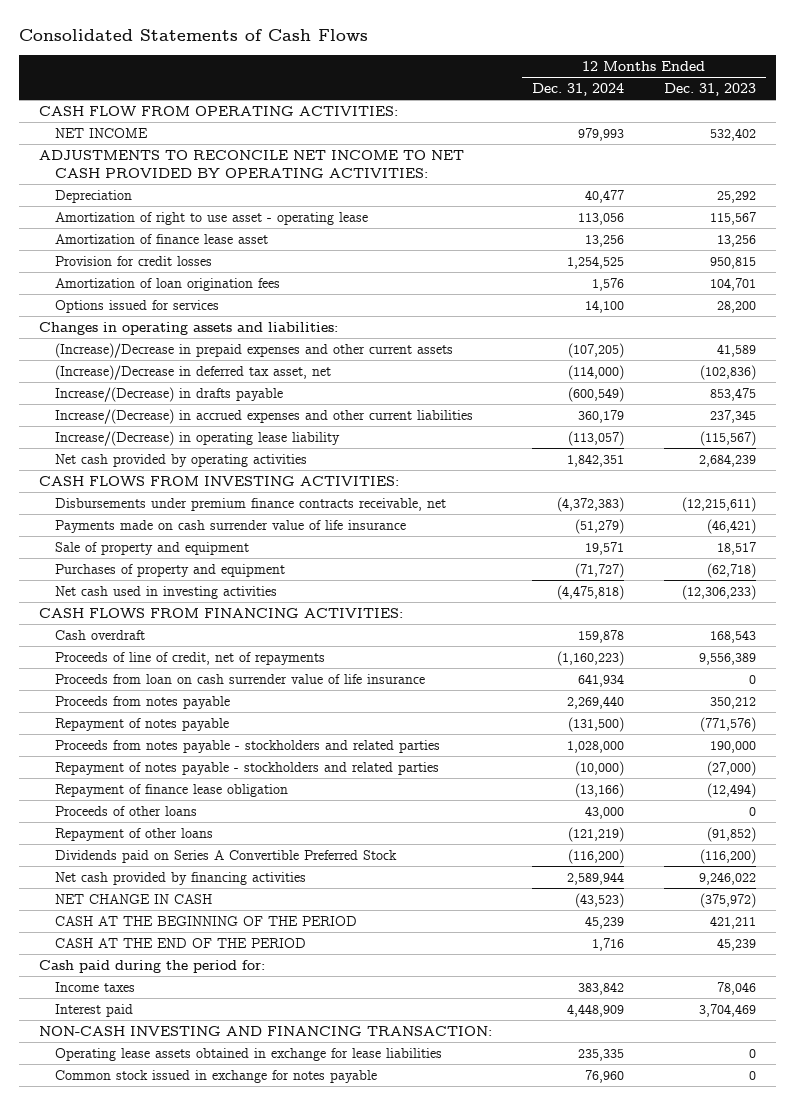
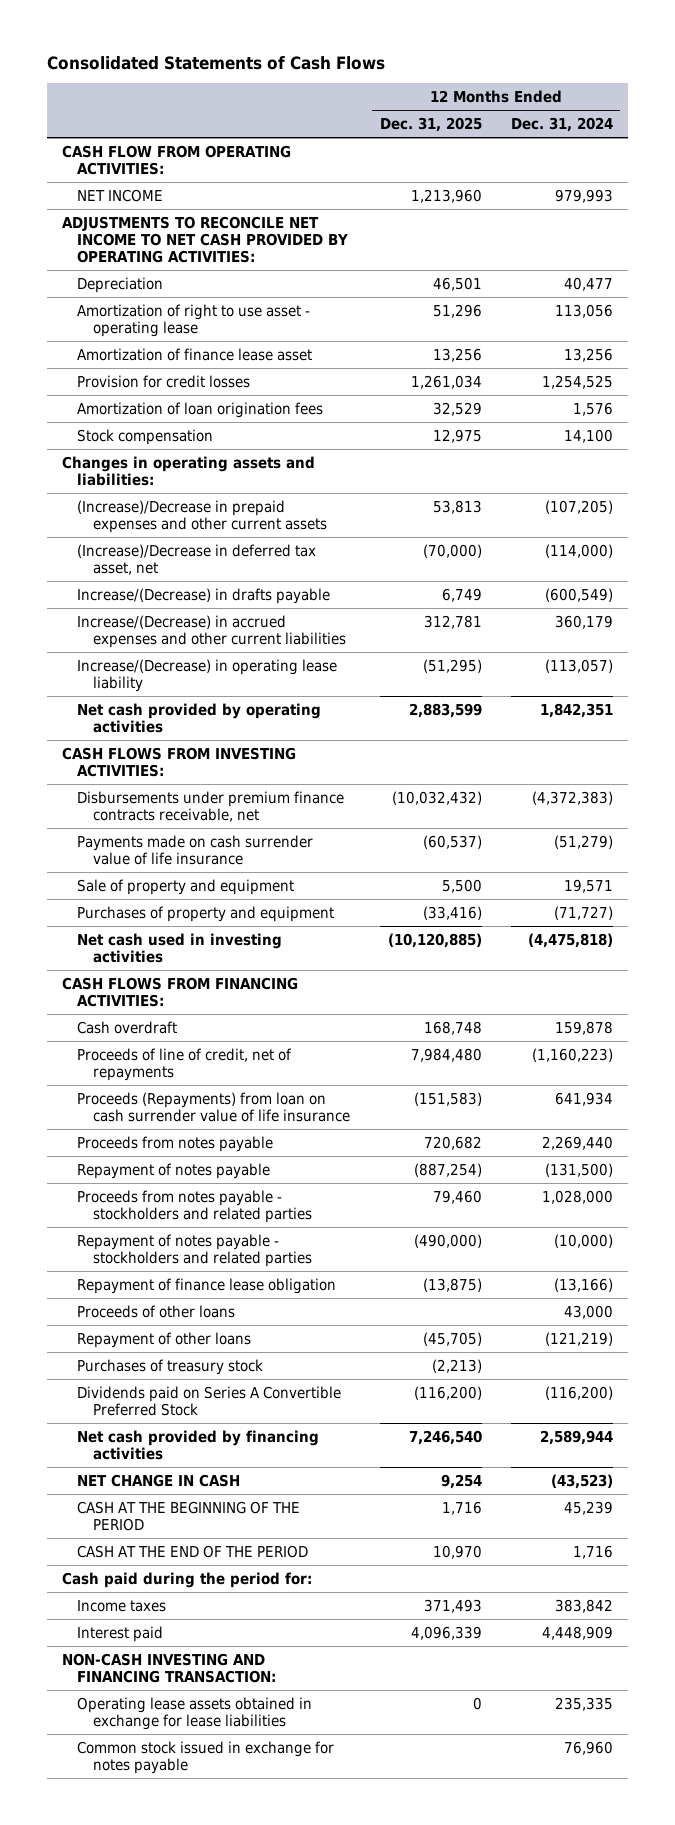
[663,83,756,97] Dec. 31, 2023 -> none
none -> [379,116,482,132] Dec. 31, 2025
[54,299,219,313] Options issued for services -> [77,428,214,445] Stock compensation
[54,673,425,684] Proceeds from loan on cash surrender value of life insurance -> [77,1091,350,1122] Proceeds (Repayments) from loan on cash surrender value of life insurance
none -> [77,1358,264,1375] Purchases of treasury stock

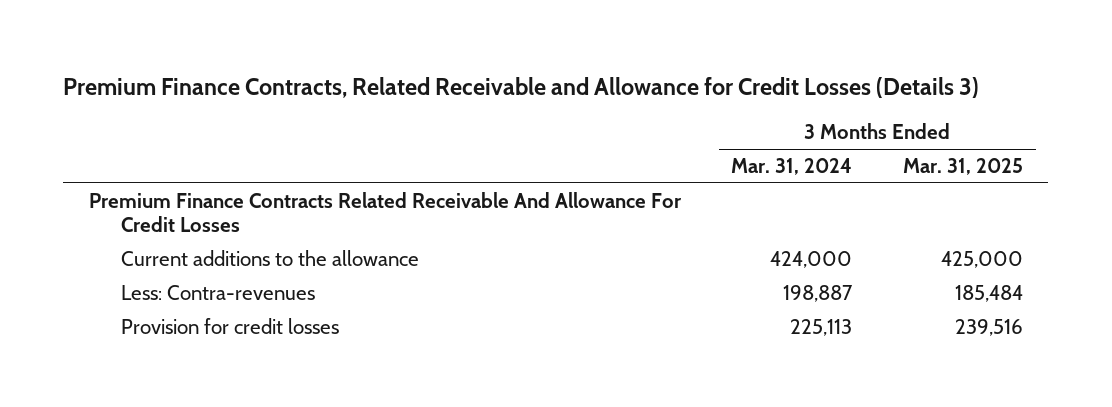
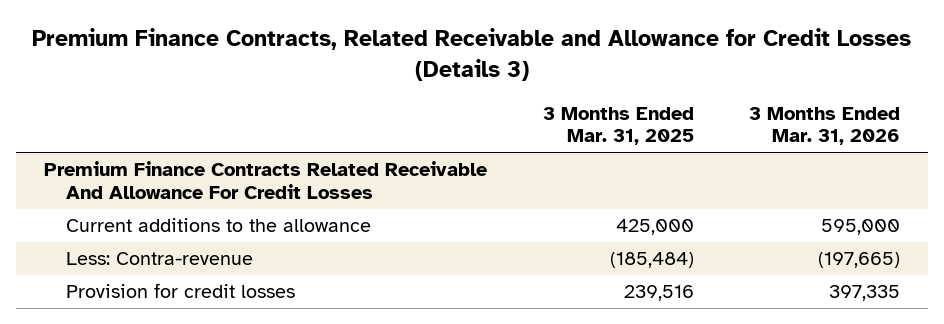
[731,158,853,176] Mar. 31, 2024 -> none
none -> [749,106,901,146] 3 Months Ended Mar. 31, 2026
[121,284,316,300] Less: Contra-revenues -> [65,252,253,266] Less: Contra-revenue
[954,284,1023,302] 185,484 -> [609,252,694,269] (185,484)

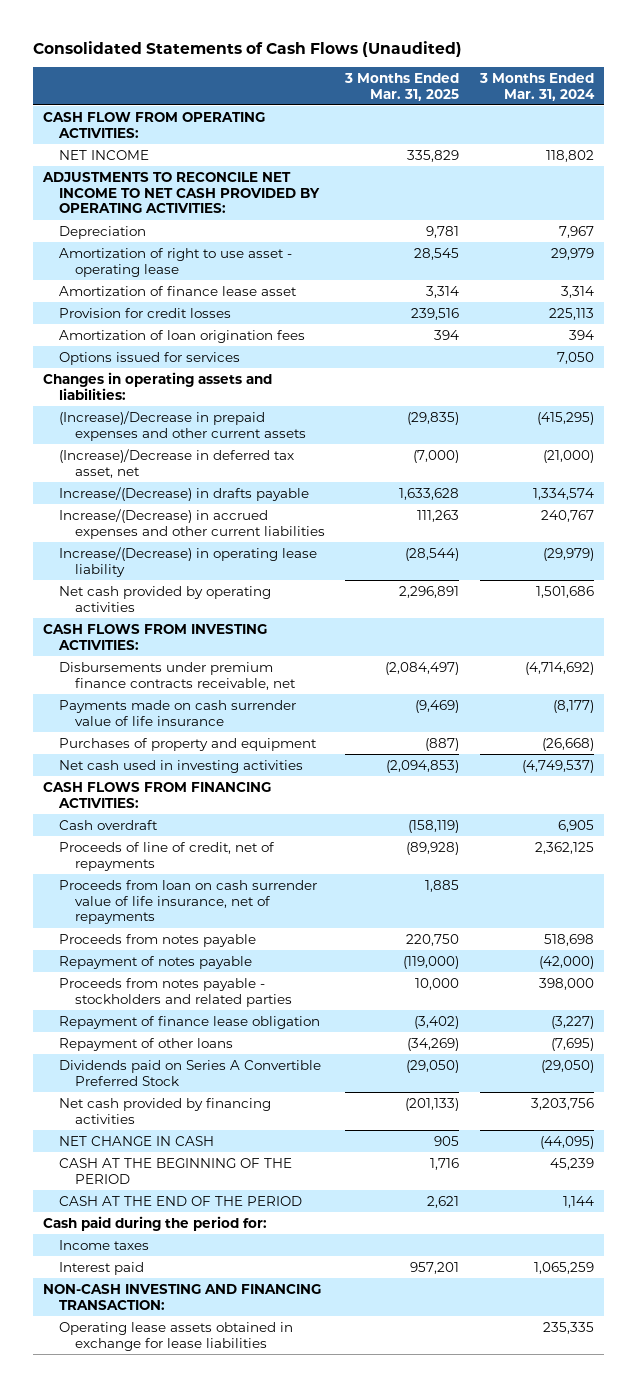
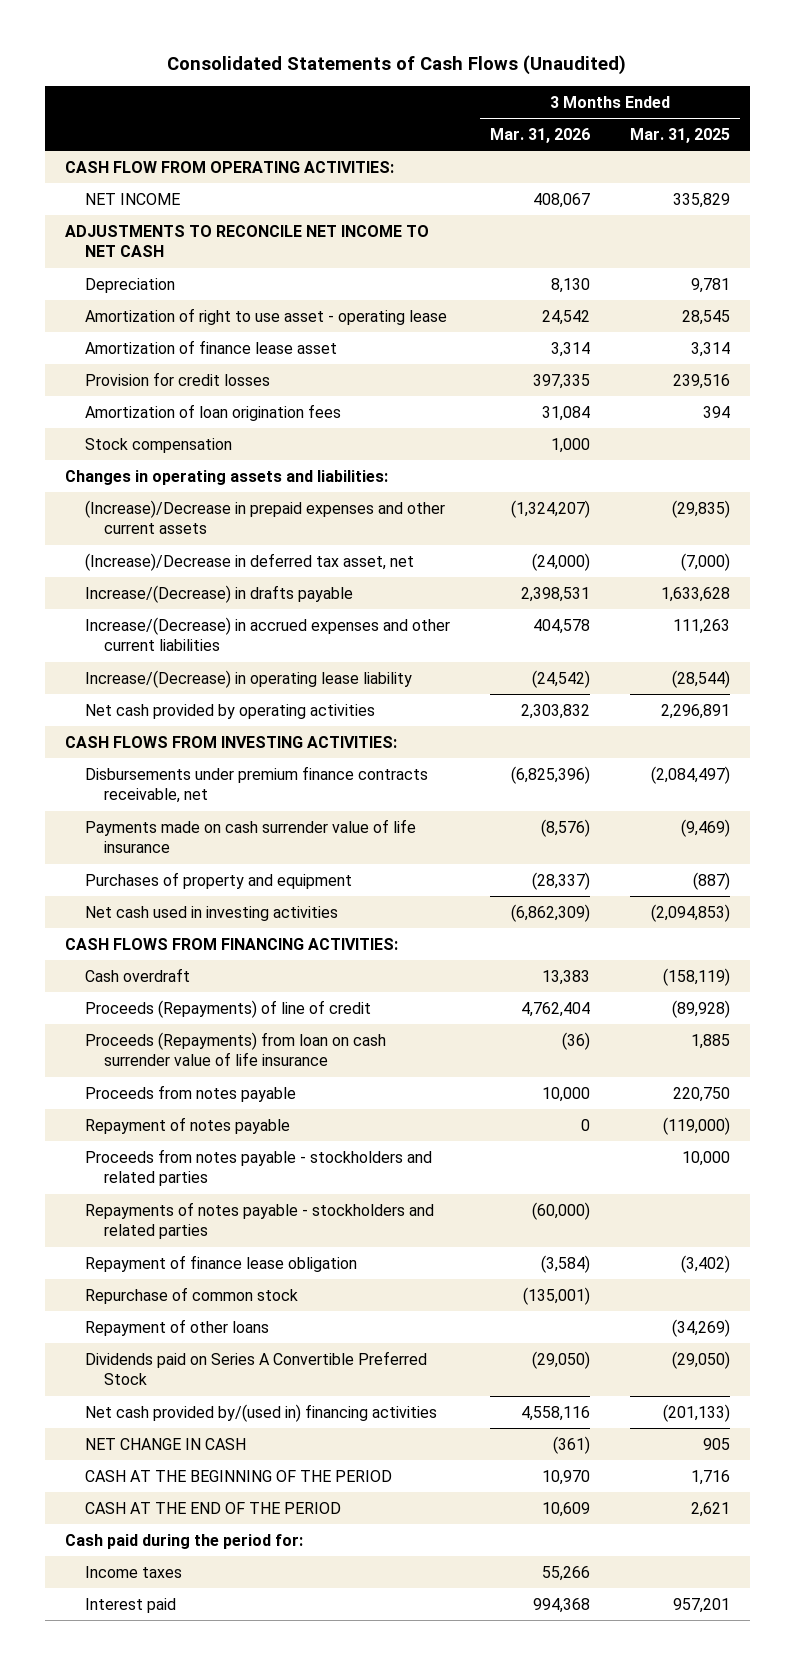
[479,72,596,101] 3 Months Ended Mar. 31, 2024 -> none
none -> [489,127,590,143] Mar. 31, 2026
[42,171,321,214] ADJUSTMENTS TO RECONCILE NET INCOME TO NET CASH PROVIDED BY OPERATING ACTIVITIES: -> [64,224,429,258] ADJUSTMENTS TO RECONCILE NET INCOME TO NET CASH
[59,351,241,365] Options issued for services -> none
none -> [84,437,232,453] Stock compensation
[59,841,276,871] Proceeds of line of credit, net of repayments -> [84,999,371,1018] Proceeds (Repayments) of line of credit
[59,879,318,925] Proceeds from loan on cash surrender value of life insurance, net of repayments -> [84,1031,386,1067] Proceeds (Repayments) from loan on cash surrender value of life insurance
none -> [84,1201,434,1240] Repayments of notes payable - stockholders and related parties
none -> [84,1286,298,1304] Repurchase of common stock
[59,1097,272,1124] Net cash provided by financing activities -> [84,1403,437,1422] Net cash provided by/(used in) financing activities
[43,1283,322,1310] NON-CASH INVESTING AND FINANCING TRANSACTION: -> none
[59,1321,294,1351] Operating lease assets obtained in exchange for lease liabilities -> none

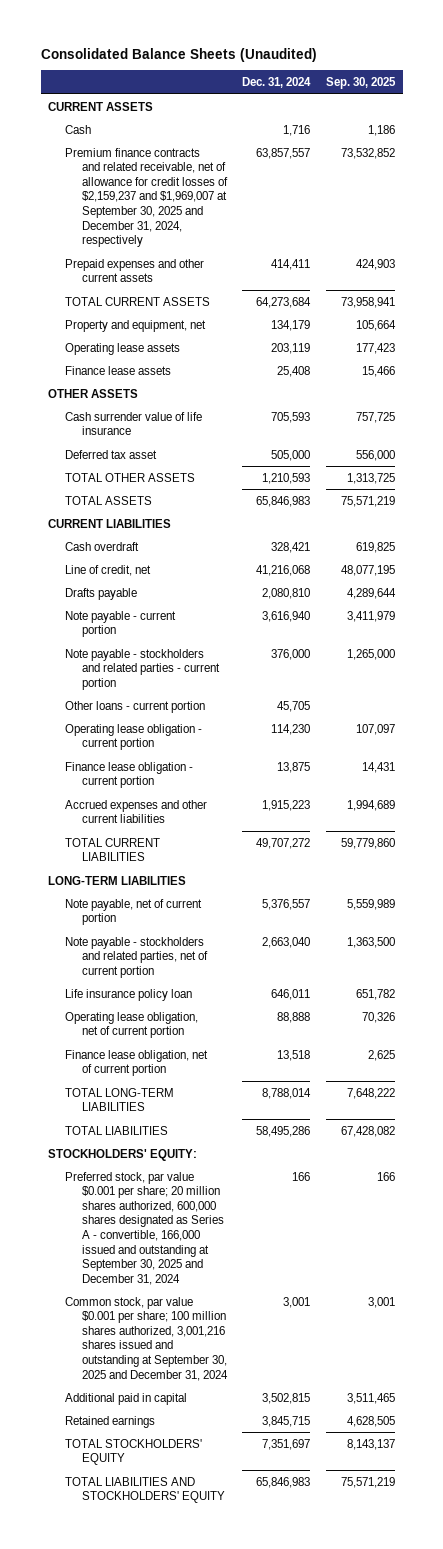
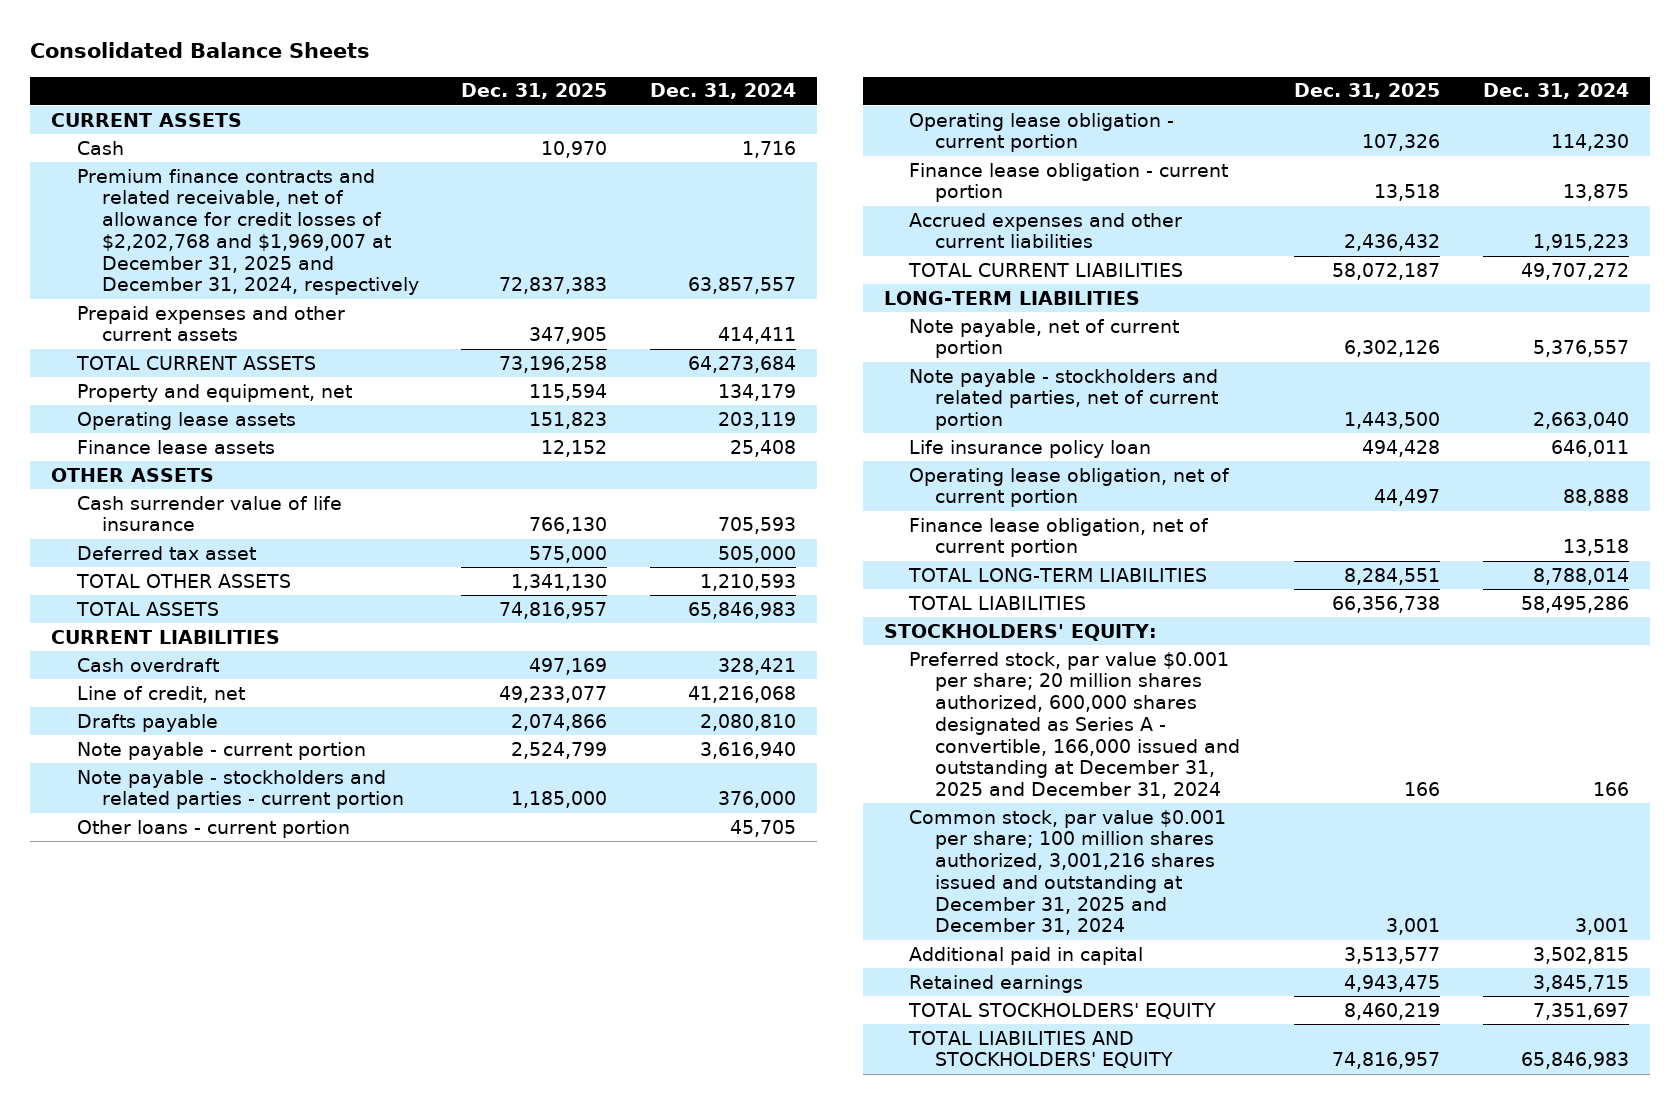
[40,47,317,62] Consolidated Balance Sheets (Unaudited) -> [30,42,371,59] Consolidated Balance Sheets
[325,76,396,89] Sep. 30, 2025 -> none
none -> [461,83,608,100] Dec. 31, 2025
[65,147,228,248] Premium finance contracts and related receivable, net of allowance for credit losses of $2,159,237 and $1,969,007 at September 30, 2025 and December 31, 2024, respectively -> [76,168,419,296] Premium finance contracts and related receivable, net of allowance for credit losses of $2,202,768 and $1,969,007 at December 31, 2025 and December 31, 2024, respectively
[65,1171,224,1285] Preferred stock, par value $0.001 per share; 20 million shares authorized, 600,000 shares designated as Series A - convertible, 166,000 issued and outstanding at September 30, 2025 and December 31, 2024 -> [909,651,1240,799] Preferred stock, par value $0.001 per share; 20 million shares authorized, 600,000 shares designated as Series A - convertible, 166,000 issued and outstanding at December 31, 2025 and December 31, 2024
[65,1296,228,1381] Common stock, par value $0.001 per share; 100 million shares authorized, 3,001,216 shares issued and outstanding at September 30, 2025 and December 31, 2024 -> [909,809,1227,936] Common stock, par value $0.001 per share; 100 million shares authorized, 3,001,216 shares issued and outstanding at December 31, 2025 and December 31, 2024

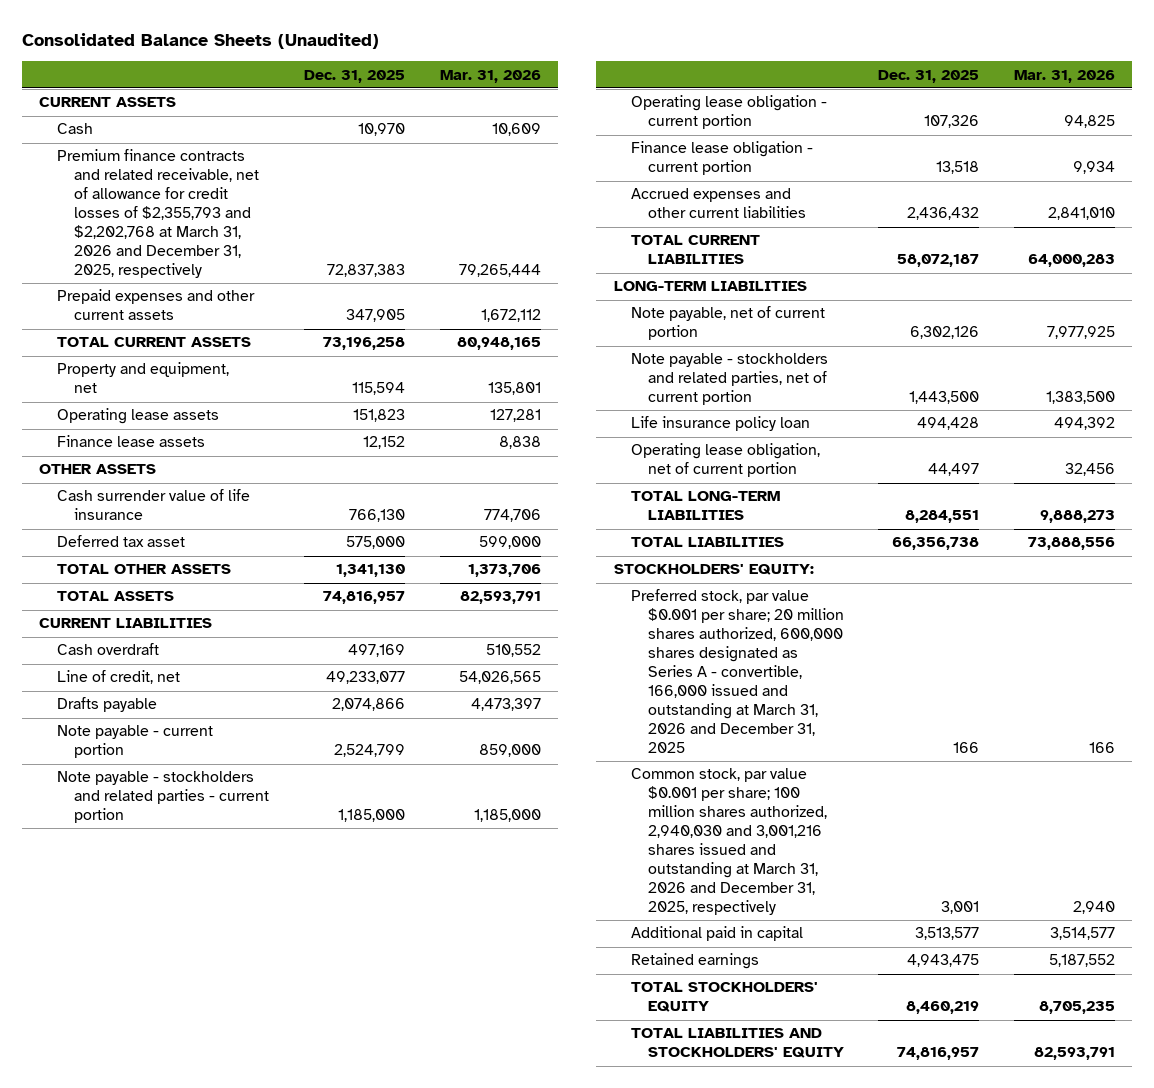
[30,42,371,59] Consolidated Balance Sheets -> [22,33,380,50] Consolidated Balance Sheets (Unaudited)
[649,83,796,100] Dec. 31, 2024 -> none
none -> [439,69,541,83] Mar. 31, 2026
[76,168,419,296] Premium finance contracts and related receivable, net of allowance for credit losses of $2,202,768 and $1,969,007 at December 31, 2025 and December 31, 2024, respectively -> [56,149,259,279] Premium finance contracts and related receivable, net of allowance for credit losses of $2,355,793 and $2,202,768 at March 31, 2026 and December 31, 2025, respectively
[76,819,350,838] Other loans - current portion -> none
[909,517,1210,558] Finance lease obligation, net of current portion -> none
[909,651,1240,799] Preferred stock, par value $0.001 per share; 20 million shares authorized, 600,000 shares designated as Series A - convertible, 166,000 issued and outstanding at December 31, 2025 and December 31, 2024 -> [630,589,844,754] Preferred stock, par value $0.001 per share; 20 million shares authorized, 600,000 shares designated as Series A - convertible, 166,000 issued and outstanding at March 31, 2026 and December 31, 2025
[909,809,1227,936] Common stock, par value $0.001 per share; 100 million shares authorized, 3,001,216 shares issued and outstanding at December 31, 2025 and December 31, 2024 -> [630,768,827,916] Common stock, par value $0.001 per share; 100 million shares authorized, 2,940,030 and 3,001,216 shares issued and outstanding at March 31, 2026 and December 31, 2025, respectively

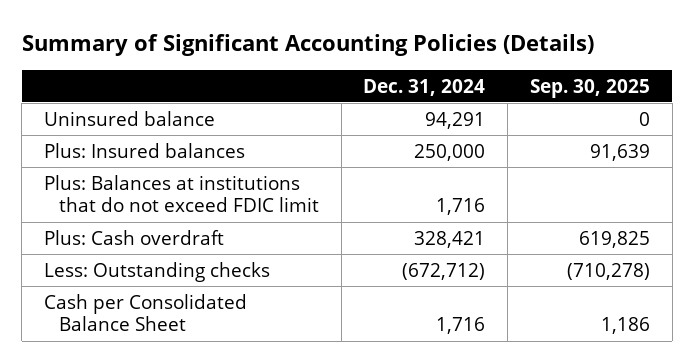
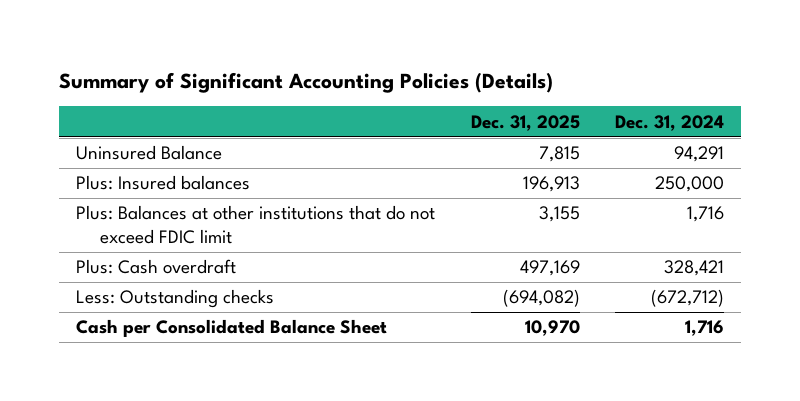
[529,78,650,98] Sep. 30, 2025 -> none
none -> [470,114,580,131] Dec. 31, 2025
[44,110,216,126] Uninsured balance -> [76,145,223,161] Uninsured Balance
[44,174,319,213] Plus: Balances at institutions that do not exceed FDIC limit -> [76,205,436,244] Plus: Balances at other institutions that do not exceed FDIC limit

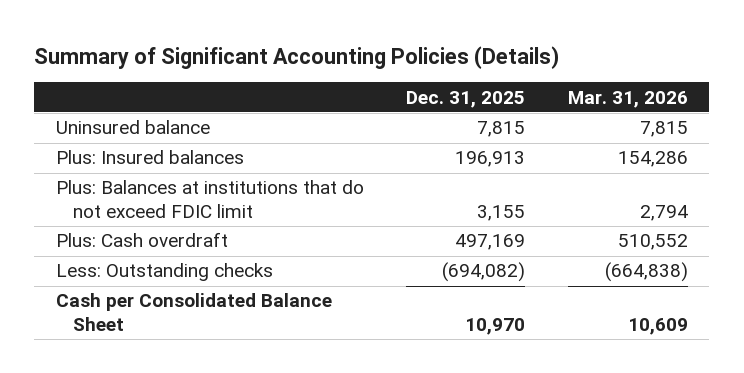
[614,114,724,131] Dec. 31, 2024 -> none
none -> [568,90,689,108] Mar. 31, 2026
[76,145,223,161] Uninsured Balance -> [55,120,210,135] Uninsured balance
[76,205,436,244] Plus: Balances at other institutions that do not exceed FDIC limit -> [55,180,364,219] Plus: Balances at institutions that do not exceed FDIC limit

